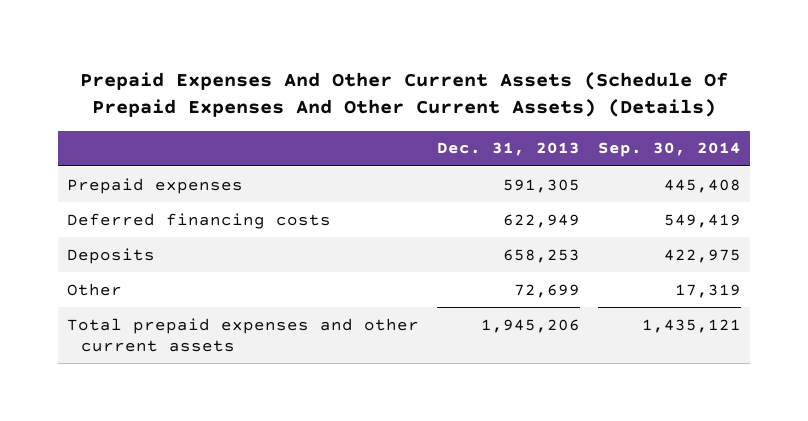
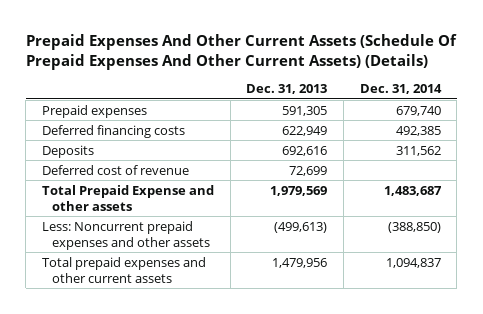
[598,142,742,158] Sep. 30, 2014 -> none
none -> [359,84,442,95] Dec. 31, 2014
[503,248,581,263] 658,253 -> [282,145,328,156] 692,616
[67,282,123,296] Other -> [42,164,190,175] Deferred cost of revenue
none -> [42,184,215,211] Total Prepaid Expense and other assets
none -> [42,220,210,250] Less: Noncurrent prepaid expenses and other assets
[481,318,581,333] 1,945,206 -> [272,257,328,268] 1,479,956

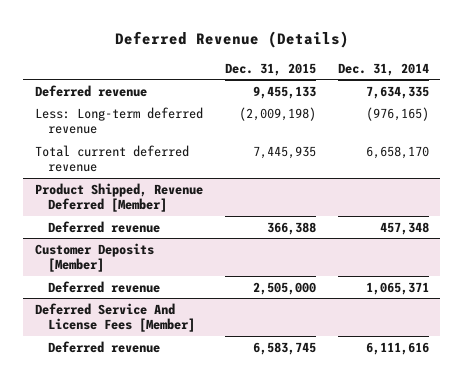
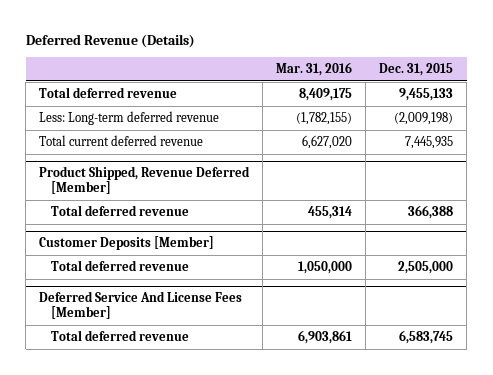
[337,62,429,76] Dec. 31, 2014 -> none
none -> [276,62,353,77] Mar. 31, 2016
[34,84,147,97] Deferred revenue -> [39,87,178,99] Total deferred revenue
[48,220,161,233] Deferred revenue -> [51,205,190,217] Total deferred revenue
[48,280,161,293] Deferred revenue -> [51,260,190,272] Total deferred revenue
[48,340,161,353] Deferred revenue -> [51,330,190,342] Total deferred revenue

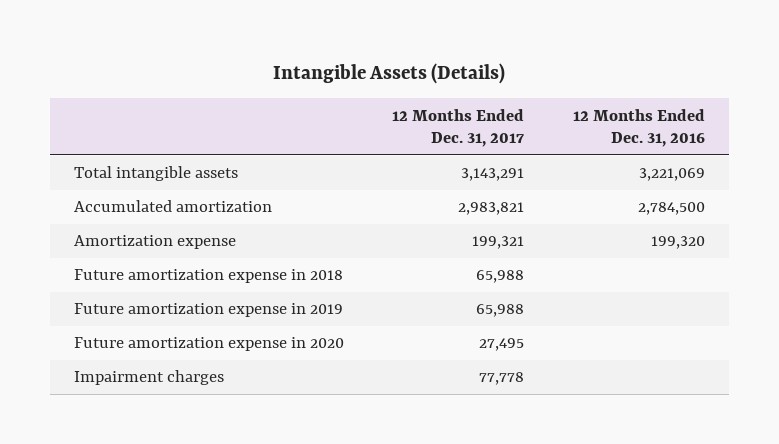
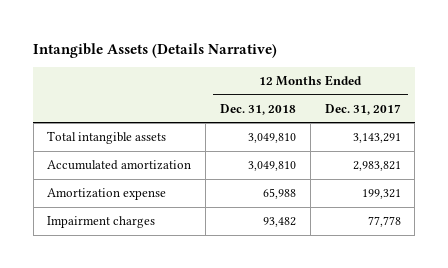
[273,63,506,85] Intangible Assets (Details) -> [33,42,278,58] Intangible Assets (Details Narrative)
[572,108,705,148] 12 Months Ended Dec. 31, 2016 -> none
none -> [220,103,297,115] Dec. 31, 2018
[74,269,344,284] Future amortization expense in 2018 -> none
[74,303,344,318] Future amortization expense in 2019 -> none
[74,337,345,352] Future amortization expense in 2020 -> none

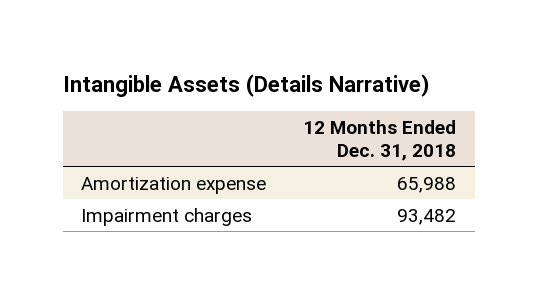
[324,103,401,115] Dec. 31, 2017 -> none
[47,131,167,145] Total intangible assets -> none
[47,160,192,171] Accumulated amortization -> none

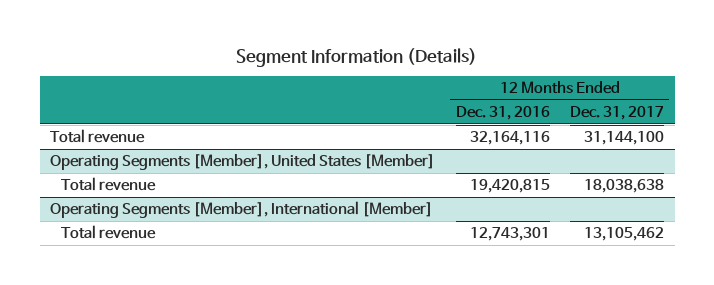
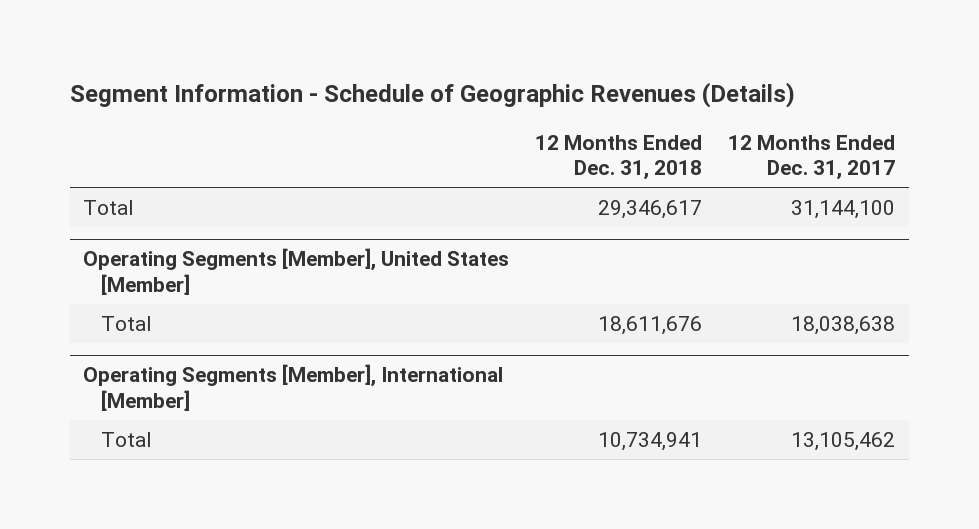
[236,47,478,67] Segment Information (Details) -> [70,82,796,109] Segment Information - Schedule of Geographic Revenues (Details)
[455,105,550,120] Dec. 31, 2016 -> none
none -> [535,135,703,181] 12 Months Ended Dec. 31, 2018
[49,129,145,144] Total revenue -> [83,199,135,215] Total
[61,177,157,192] Total revenue -> [100,315,152,331] Total
[61,225,157,240] Total revenue -> [100,431,152,447] Total

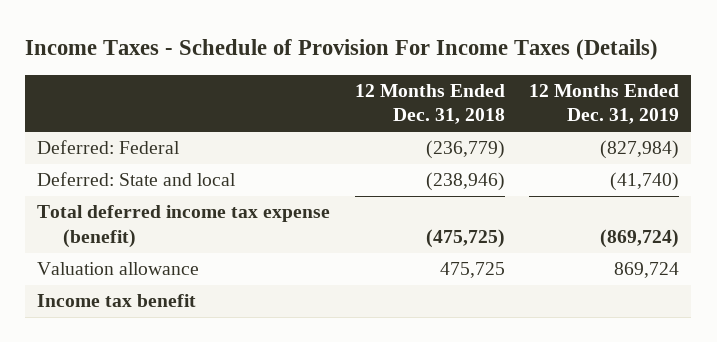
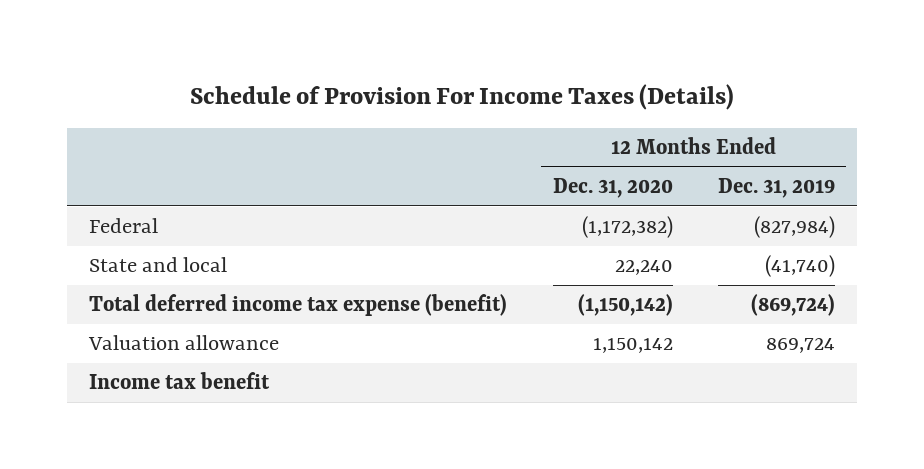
[25,39,659,61] Income Taxes - Schedule of Provision For Income Taxes (Details) -> [190,84,735,111] Schedule of Provision For Income Taxes (Details)
[354,83,505,125] 12 Months Ended Dec. 31, 2018 -> none
none -> [552,178,673,199] Dec. 31, 2020
[37,140,181,155] Deferred: Federal -> [89,218,159,234] Federal
[37,172,237,187] Deferred: State and local -> [89,257,228,273] State and local

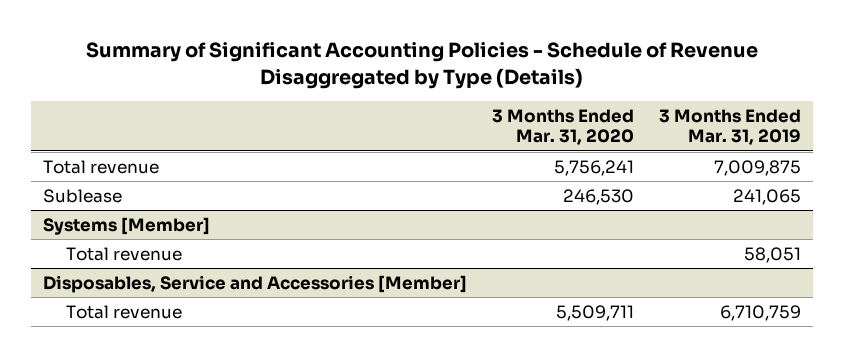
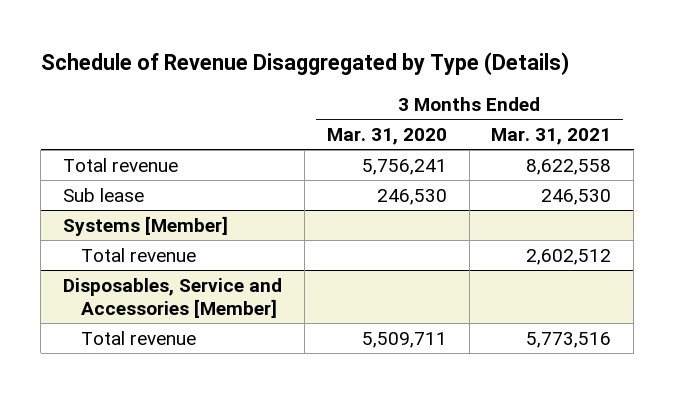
[85,42,758,89] Summary of Significant Accounting Policies - Schedule of Revenue Disaggregated by Type (Details) -> [40,52,569,76] Schedule of Revenue Disaggregated by Type (Details)
[658,108,801,146] 3 Months Ended Mar. 31, 2019 -> none
none -> [491,127,612,145] Mar. 31, 2021
[42,188,122,203] Sublease -> [63,187,145,202] Sub lease

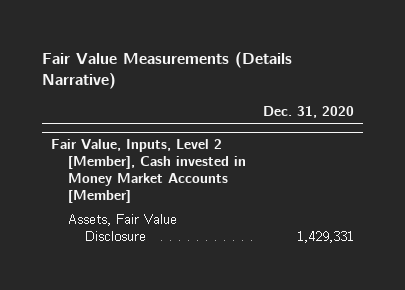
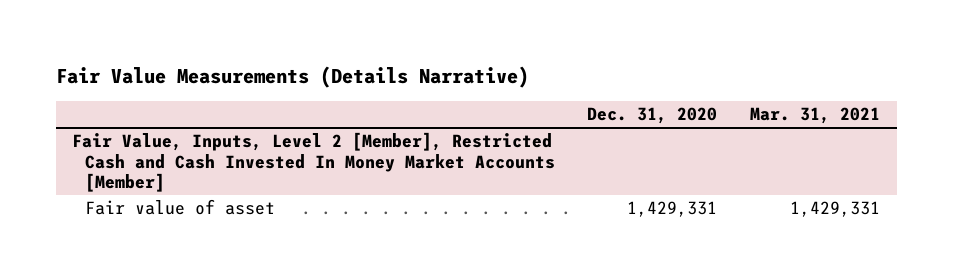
none -> [750,106,881,124] Mar. 31, 2021
[50,139,246,203] Fair Value, Inputs, Level 2 [Member], Cash invested in Money Market Accounts [Member] -> [72,132,555,192] Fair Value, Inputs, Level 2 [Member], Restricted Cash and Cash Invested In Money Market Accounts [Member]
[67,213,177,241] Assets, Fair Value Disclosure -> [84,199,275,216] Fair value of asset

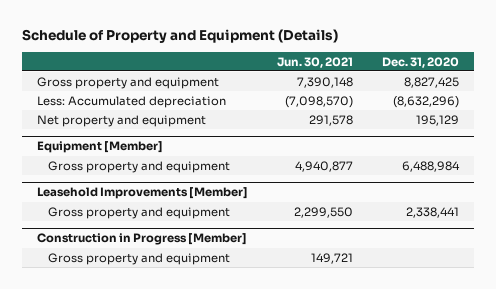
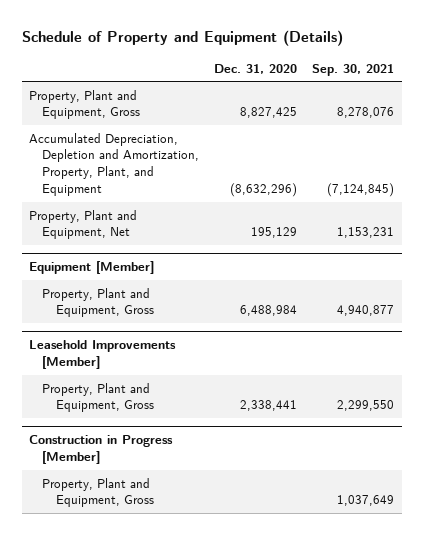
[276,56,353,68] Jun. 30, 2021 -> none
none -> [312,63,395,76] Sep. 30, 2021
[36,76,219,89] Gross property and equipment -> [29,89,141,120] Property, Plant and Equipment, Gross
[36,95,226,108] Less: Accumulated depreciation -> [29,132,200,196] Accumulated Depreciation, Depletion and Amortization, Property, Plant, and Equipment
[36,114,206,127] Net property and equipment -> [29,209,138,240] Property, Plant and Equipment, Net
[48,160,231,173] Gross property and equipment -> [42,287,154,318] Property, Plant and Equipment, Gross
[48,206,231,219] Gross property and equipment -> [42,382,154,413] Property, Plant and Equipment, Gross
[48,252,231,265] Gross property and equipment -> [42,477,154,508] Property, Plant and Equipment, Gross

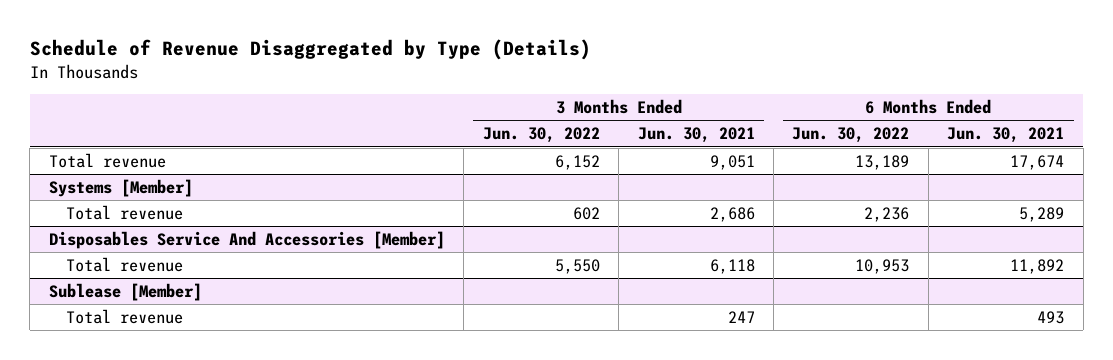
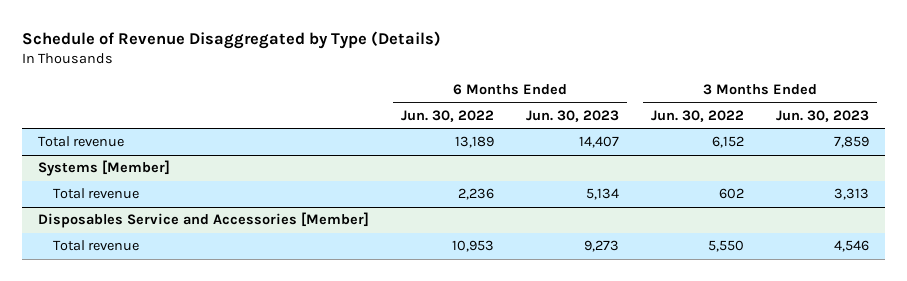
[637,127,755,144] Jun. 30, 2021 -> none
[947,127,1065,144] Jun. 30, 2021 -> none
none -> [525,110,619,123] Jun. 30, 2023
none -> [775,110,869,123] Jun. 30, 2023
[48,230,445,249] Disposables Service And Accessories [Member] -> [37,212,369,229] Disposables Service and Accessories [Member]
[48,282,202,301] Sublease [Member] -> none
[66,308,184,324] Total revenue -> none

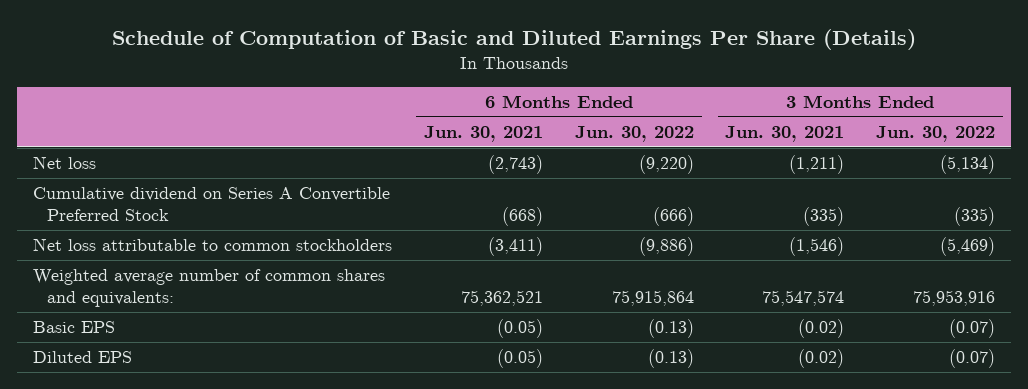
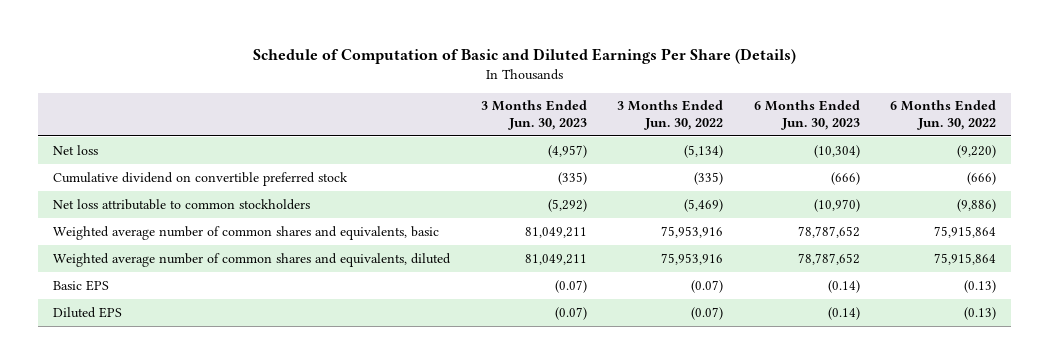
[423,125,543,142] Jun. 30, 2021 -> none
[725,125,845,142] Jun. 30, 2021 -> none
none -> [480,100,587,130] 3 Months Ended Jun. 30, 2023
none -> [753,100,860,130] 6 Months Ended Jun. 30, 2023
[33,187,391,222] Cumulative dividend on Series A Convertible Preferred Stock -> [53,171,349,186] Cumulative dividend on convertible preferred stock
none -> [53,225,440,240] Weighted average number of common shares and equivalents, basic
[33,269,386,308] Weighted average number of common shares and equivalents: -> [53,252,452,267] Weighted average number of common shares and equivalents, diluted

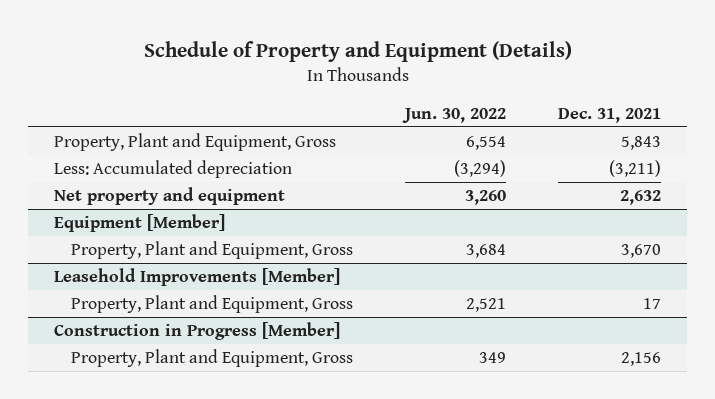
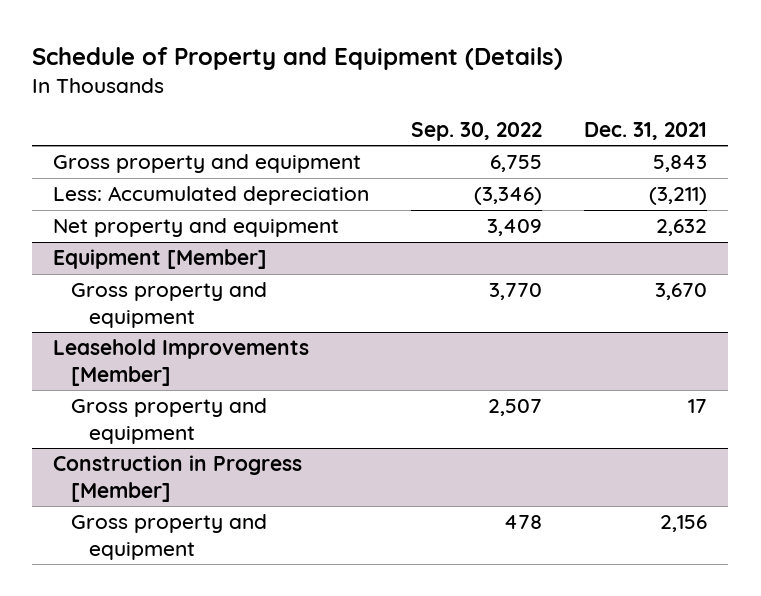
[401,107,506,123] Jun. 30, 2022 -> none
none -> [411,121,543,141] Sep. 30, 2022
[54,133,337,152] Property, Plant and Equipment, Gross -> [53,154,362,174] Gross property and equipment
[70,241,353,260] Property, Plant and Equipment, Gross -> [70,282,267,328] Gross property and equipment
[70,295,353,314] Property, Plant and Equipment, Gross -> [70,398,267,444] Gross property and equipment
[70,349,353,368] Property, Plant and Equipment, Gross -> [70,514,267,560] Gross property and equipment

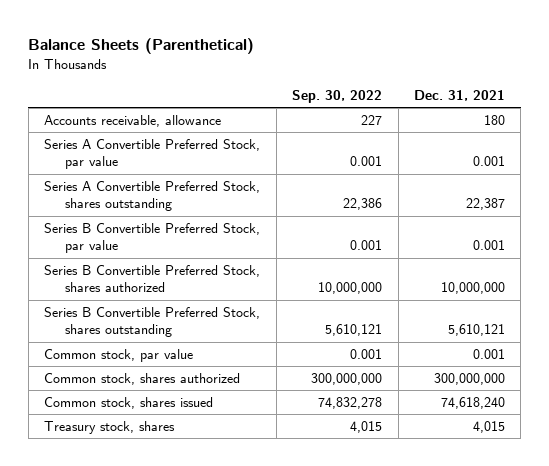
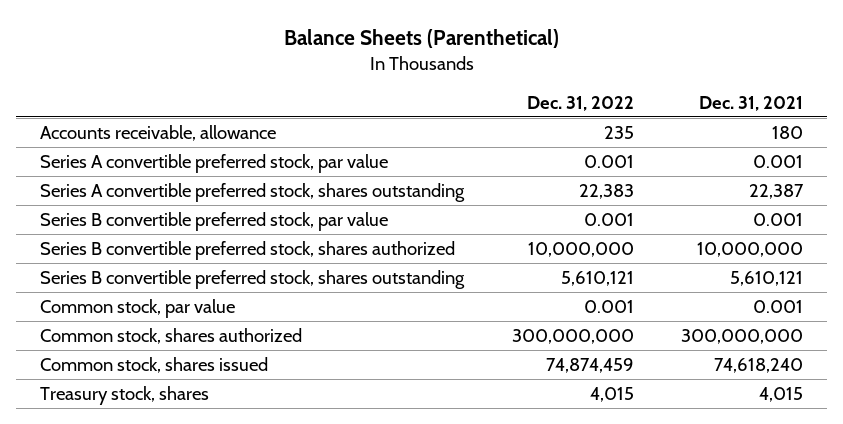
[292,90,383,104] Sep. 30, 2022 -> none
none -> [526,95,634,111] Dec. 31, 2022
[44,139,261,170] Series A Convertible Preferred Stock, par value -> [39,153,388,173] Series A convertible preferred stock, par value
[44,181,261,212] Series A Convertible Preferred Stock, shares outstanding -> [39,182,465,202] Series A convertible preferred stock, shares outstanding
[44,223,261,254] Series B Convertible Preferred Stock, par value -> [39,211,388,231] Series B convertible preferred stock, par value
[44,265,261,293] Series B Convertible Preferred Stock, shares authorized -> [39,240,455,260] Series B convertible preferred stock, shares authorized
[44,307,261,338] Series B Convertible Preferred Stock, shares outstanding -> [39,269,465,289] Series B convertible preferred stock, shares outstanding

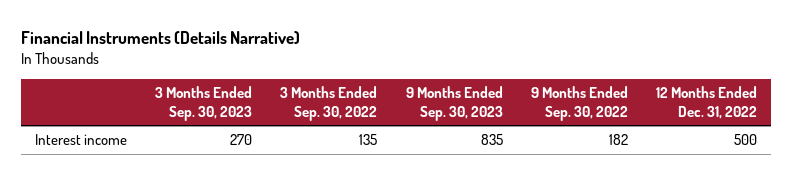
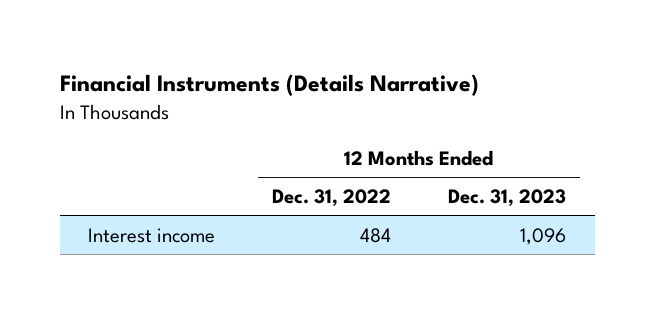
[155,86,253,121] 3 Months Ended Sep. 30, 2023 -> none
[280,86,378,121] 3 Months Ended Sep. 30, 2022 -> none
[405,86,503,121] 9 Months Ended Sep. 30, 2023 -> none
[530,86,628,121] 9 Months Ended Sep. 30, 2022 -> none
none -> [448,188,567,207] Dec. 31, 2023
[733,134,757,146] 500 -> [360,227,392,243] 484

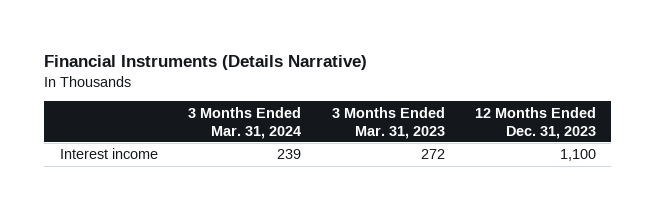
[272,188,392,207] Dec. 31, 2022 -> none
none -> [188,106,302,139] 3 Months Ended Mar. 31, 2024
none -> [331,106,445,139] 3 Months Ended Mar. 31, 2023
[520,227,567,245] 1,096 -> [560,149,597,162] 1,100

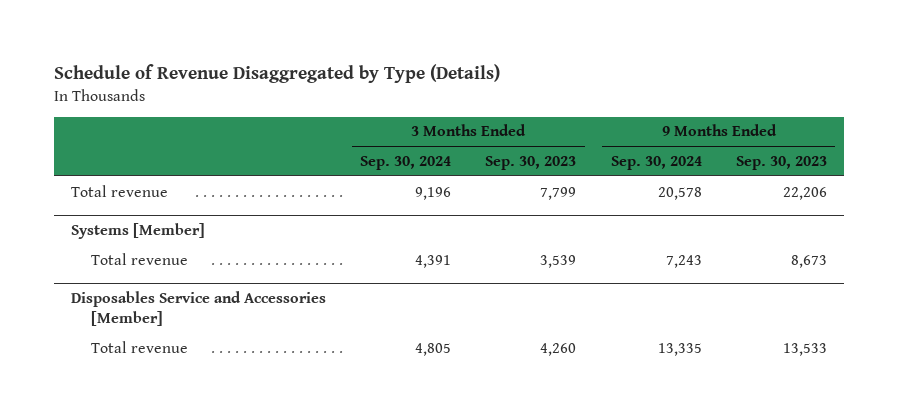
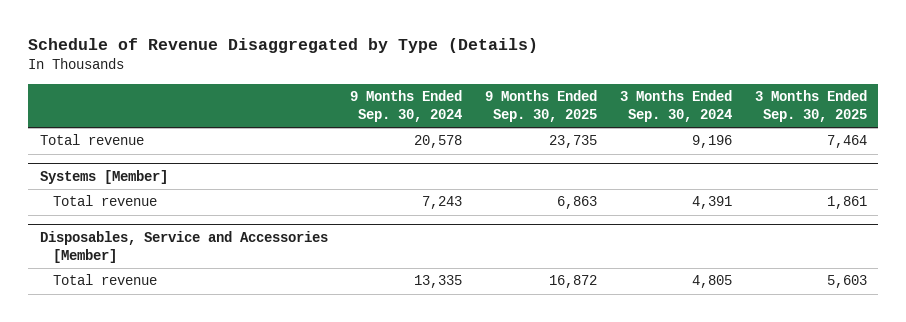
[485,155,577,170] Sep. 30, 2023 -> none
[735,155,827,170] Sep. 30, 2023 -> none
none -> [485,89,598,123] 9 Months Ended Sep. 30, 2025
none -> [754,89,867,123] 3 Months Ended Sep. 30, 2025
[70,291,326,327] Disposables Service and Accessories [Member] -> [39,230,328,264] Disposables, Service and Accessories [Member]

